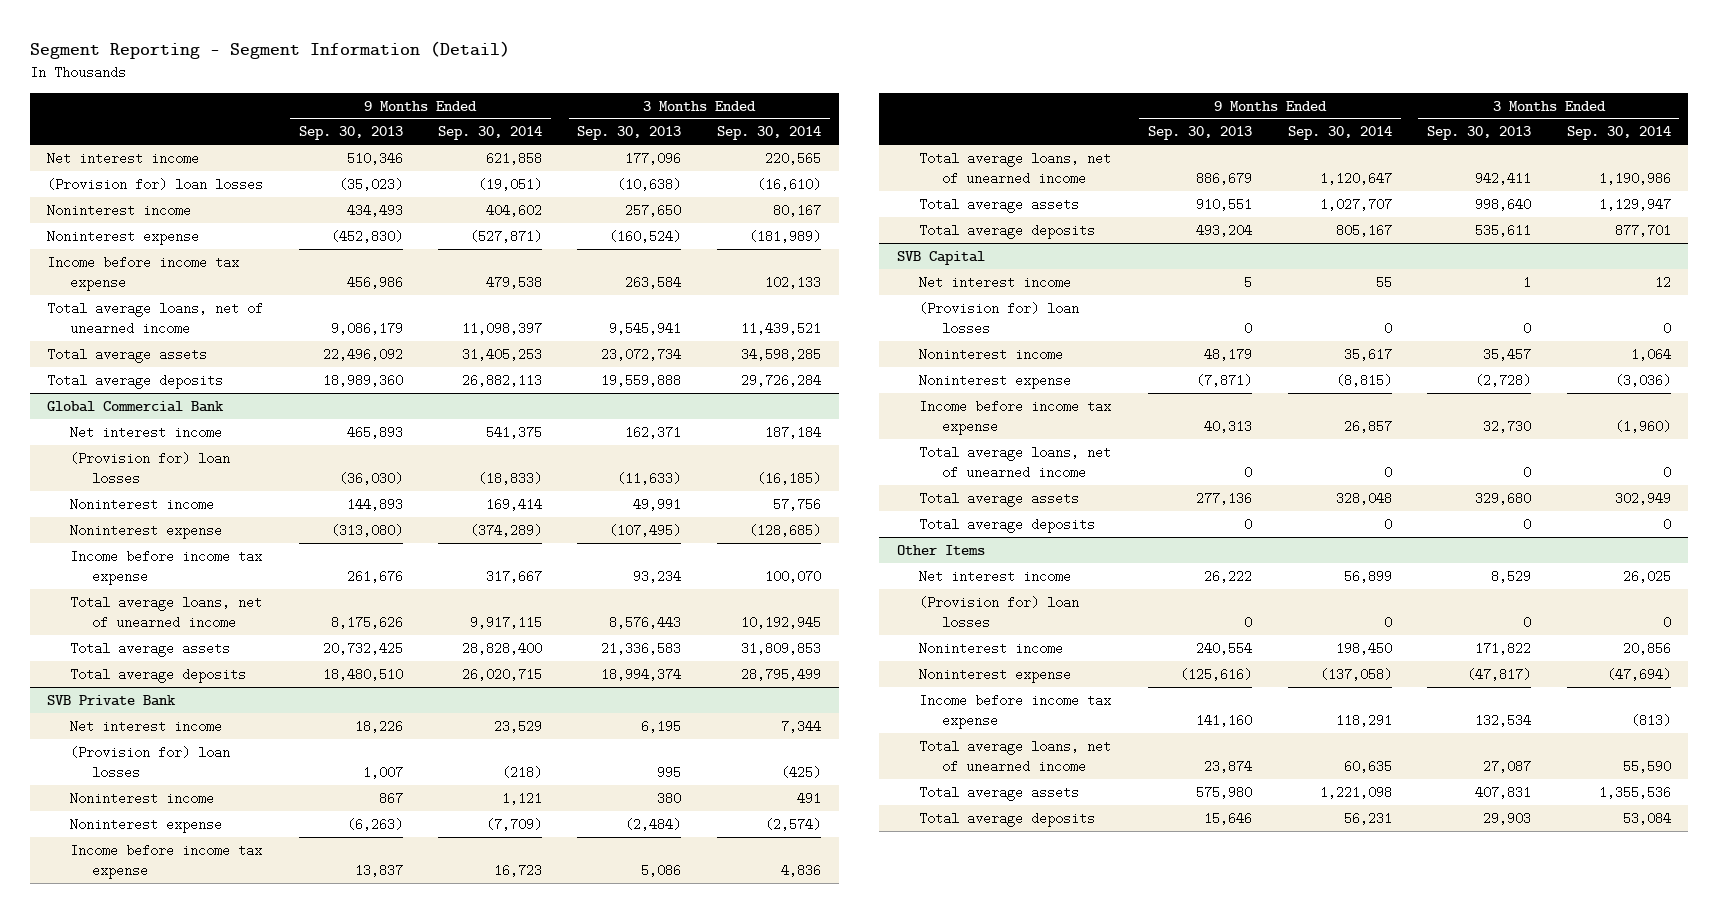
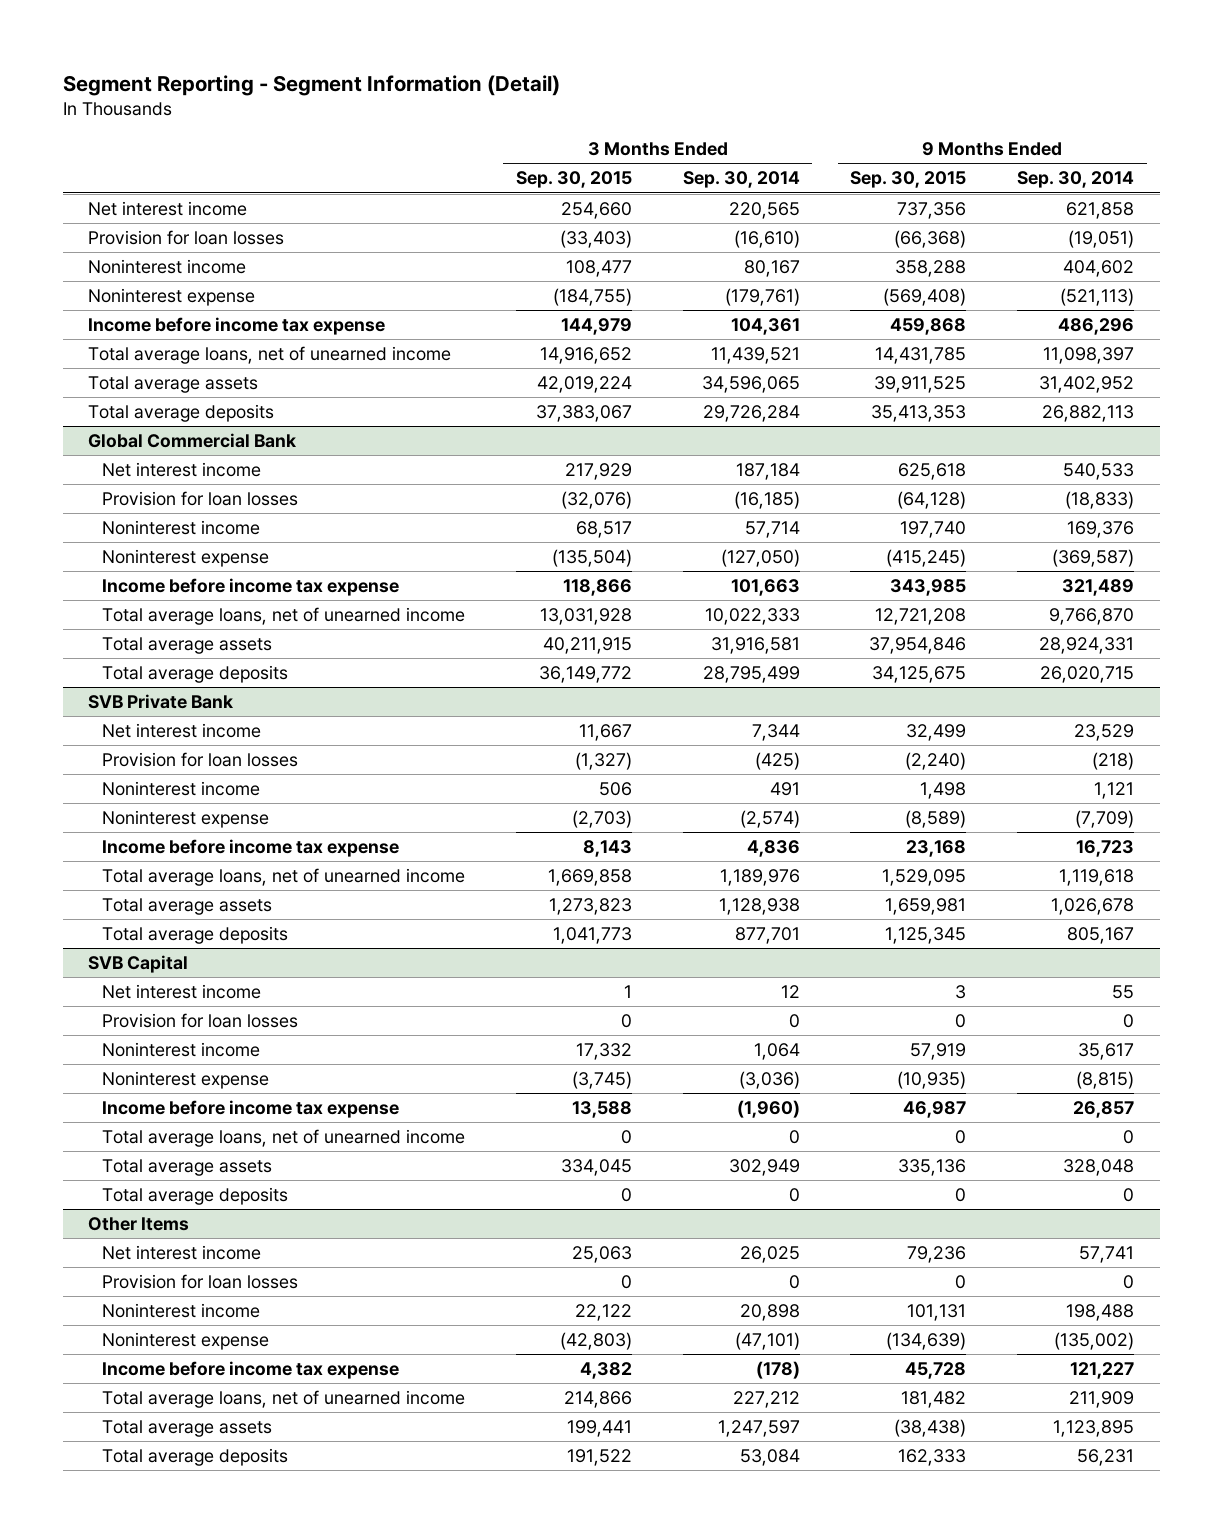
[298,126,403,141] Sep. 30, 2013 -> none
[577,126,682,141] Sep. 30, 2013 -> none
none -> [515,171,632,189] Sep. 30, 2015
none -> [850,171,967,189] Sep. 30, 2015
[47,177,264,191] (Provision for) loan losses -> [87,230,284,246] Provision for loan losses
[470,229,543,243] (527,871) -> [1060,288,1135,307] (521,113)
[748,229,821,243] (181,989) -> [724,288,800,307] (179,761)
[486,275,543,289] 479,538 -> [1058,318,1135,336] 486,296
[764,275,821,289] 102,133 -> [730,318,800,336] 104,361
[462,347,543,361] 31,405,253 -> [1039,376,1135,394] 31,402,952
[740,347,821,361] 34,598,285 -> [701,376,800,394] 34,596,065
[486,425,543,439] 541,375 -> [1063,463,1135,481] 540,533
[69,451,230,485] (Provision for) loan losses -> [101,491,298,507] Provision for loan losses
[486,497,543,511] 169,414 -> [1067,521,1135,539] 169,376
[772,497,821,511] 57,756 -> [744,521,800,539] 57,714
[470,523,543,537] (374,289) -> [1052,549,1135,568] (369,587)
[748,523,821,537] (128,685) -> [720,549,800,568] (127,050)
[486,569,543,583] 317,667 -> [1062,579,1135,597] 321,489
[764,569,821,583] 100,070 -> [730,579,800,597] 101,663
[470,615,543,629] 9,917,115 -> [1049,608,1135,626] 9,766,870
[740,615,821,629] 10,192,945 -> [704,608,800,626] 10,022,333
[462,641,543,655] 28,828,400 -> [1039,637,1135,655] 28,924,331
[740,641,821,655] 31,809,853 -> [710,637,800,655] 31,916,581
[69,745,230,779] (Provision for) loan losses -> [101,752,298,768] Provision for loan losses
[1319,171,1392,185] 1,120,647 -> [1059,869,1135,887] 1,119,618
[1598,171,1671,185] 1,190,986 -> [719,869,800,887] 1,189,976
[1319,197,1392,211] 1,027,707 -> [1051,898,1135,916] 1,026,678
[1598,197,1671,211] 1,129,947 -> [718,898,800,916] 1,128,938
[919,301,1080,335] (Provision for) loan losses -> [101,1013,298,1029] Provision for loan losses
[1343,569,1392,583] 56,899 -> [1079,1246,1135,1264] 57,741
[919,595,1080,629] (Provision for) loan losses -> [101,1274,298,1290] Provision for loan losses
[1335,641,1392,655] 198,450 -> [1066,1304,1135,1322] 198,488
[1622,641,1671,655] 20,856 -> [739,1304,800,1322] 20,898
[1319,667,1392,681] (137,058) -> [1054,1332,1135,1351] (135,002)
[1606,667,1671,681] (47,694) -> [734,1332,800,1351] (47,101)
[1335,713,1392,727] 118,291 -> [1070,1362,1135,1380] 121,227
[1630,713,1671,727] (813) -> [755,1361,800,1380] (178)
[1343,759,1392,773] 60,635 -> [1069,1391,1135,1409] 211,909
[1622,759,1671,773] 55,590 -> [732,1391,800,1409] 227,212
[1319,785,1392,799] 1,221,098 -> [1053,1420,1135,1438] 1,123,895
[1598,785,1671,799] 1,355,536 -> [717,1420,800,1438] 1,247,597

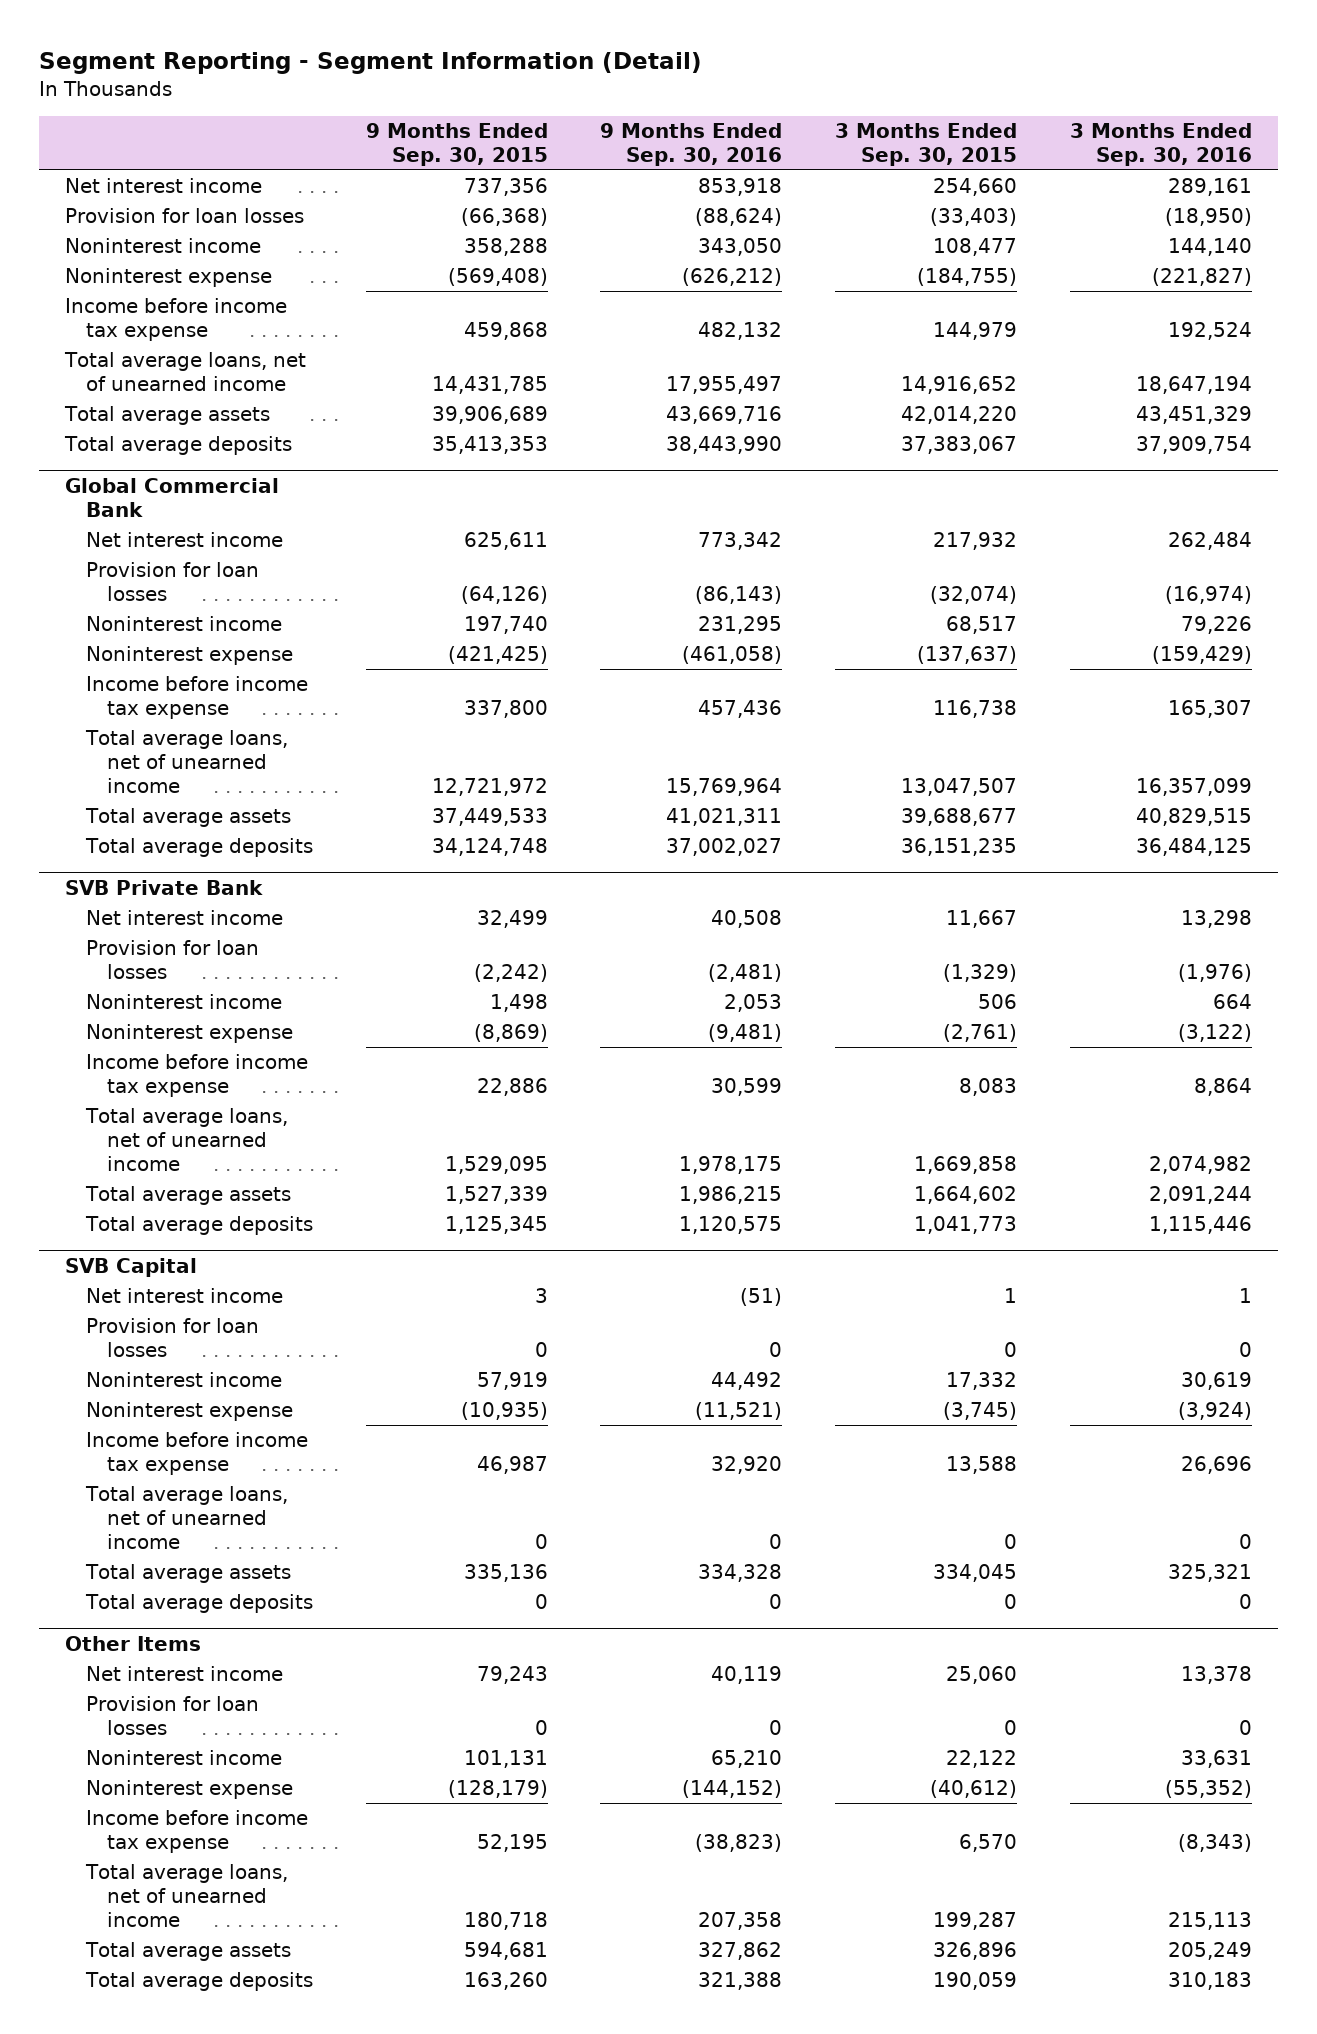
[682,171,800,189] Sep. 30, 2014 -> none
[1017,171,1135,189] Sep. 30, 2014 -> none
none -> [600,122,783,166] 9 Months Ended Sep. 30, 2016
none -> [1069,122,1252,166] 3 Months Ended Sep. 30, 2016
[536,376,632,394] 42,019,224 -> [900,406,1017,425] 42,014,220
[874,376,967,394] 39,911,525 -> [431,406,548,425] 39,906,689
[564,463,632,481] 217,929 -> [932,532,1017,551] 217,932
[898,463,967,481] 625,618 -> [463,532,548,551] 625,611
[560,491,632,510] (32,076) -> [929,586,1017,605] (32,074)
[897,491,967,510] (64,128) -> [460,586,548,605] (64,126)
[551,549,632,568] (135,504) -> [916,646,1017,665] (137,637)
[886,549,967,568] (415,245) -> [447,646,548,665] (421,425)
[562,579,632,597] 118,866 -> [932,700,1017,719] 116,738
[890,579,967,597] 343,985 -> [463,700,548,719] 337,800
[539,608,632,626] 13,031,928 -> [900,778,1017,797] 13,047,507
[875,608,967,626] 12,721,208 -> [431,778,548,797] 12,721,972
[542,637,632,655] 40,211,915 -> [900,808,1017,827] 39,688,677
[869,637,967,655] 37,954,846 -> [431,808,548,827] 37,449,533
[538,666,632,684] 36,149,772 -> [900,838,1017,857] 36,151,235
[872,666,967,684] 34,125,675 -> [431,838,548,857] 34,124,748
[574,752,632,771] (1,327) -> [942,964,1017,983] (1,329)
[905,752,967,771] (2,240) -> [473,964,548,983] (2,242)
[571,810,632,829] (2,703) -> [942,1024,1017,1043] (2,761)
[905,810,967,829] (8,589) -> [473,1024,548,1043] (8,869)
[582,840,632,858] 8,143 -> [958,1078,1017,1097] 8,083
[906,840,967,858] 23,168 -> [476,1078,548,1097] 22,886
[548,898,632,916] 1,273,823 -> [913,1186,1017,1205] 1,664,602
[885,898,967,916] 1,659,981 -> [444,1186,548,1205] 1,527,339
[571,1246,632,1264] 25,063 -> [945,1666,1017,1685] 25,060
[907,1246,967,1264] 79,236 -> [476,1666,548,1685] 79,243
[559,1332,632,1351] (42,803) -> [929,1780,1017,1799] (40,612)
[886,1332,967,1351] (134,639) -> [447,1780,548,1799] (128,179)
[579,1362,632,1380] 4,382 -> [958,1834,1017,1853] 6,570
[905,1362,967,1380] 45,728 -> [476,1834,548,1853] 52,195
[563,1391,632,1409] 214,866 -> [932,1912,1017,1931] 199,287
[901,1391,967,1409] 181,482 -> [463,1912,548,1931] 180,718
[566,1420,632,1438] 199,441 -> [932,1942,1017,1961] 326,896
[894,1419,967,1438] (38,438) -> [463,1942,548,1961] 594,681
[566,1449,632,1467] 191,522 -> [932,1972,1017,1991] 190,059
[898,1449,967,1467] 162,333 -> [463,1972,548,1991] 163,260

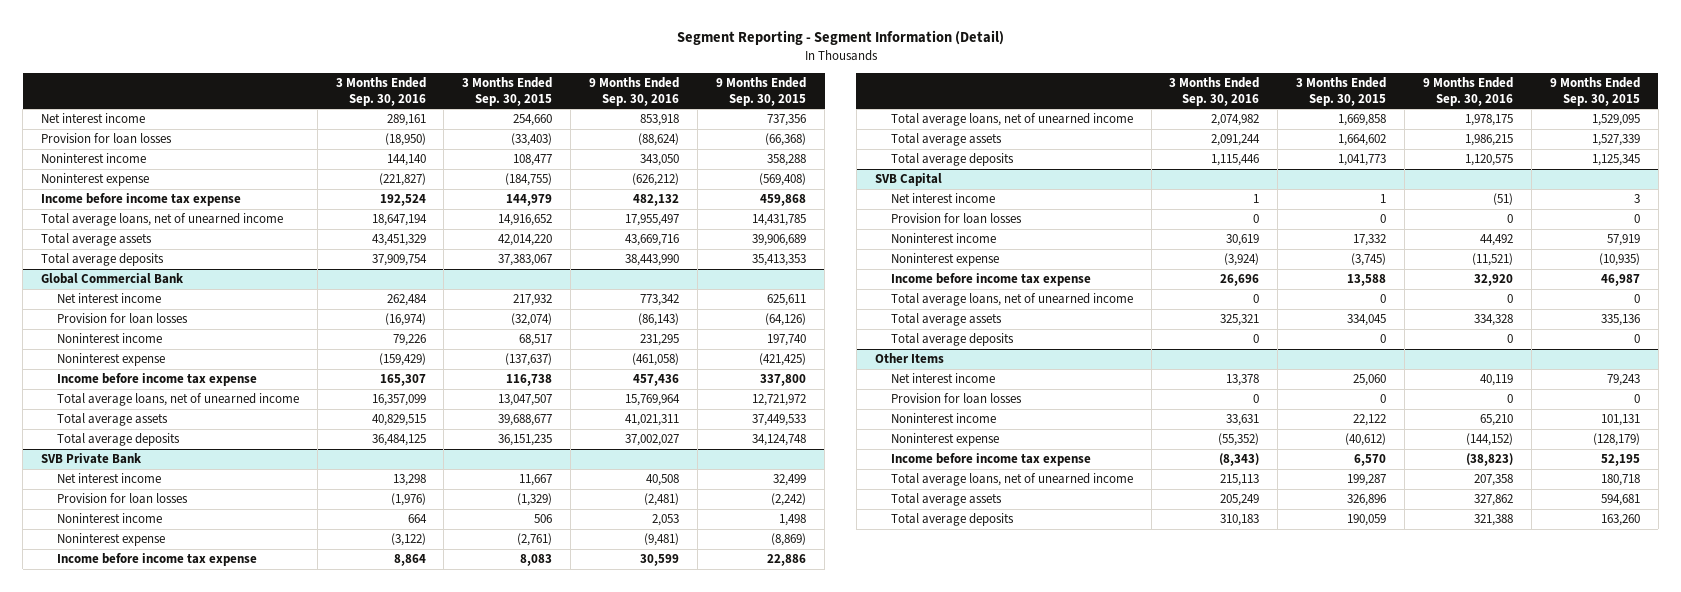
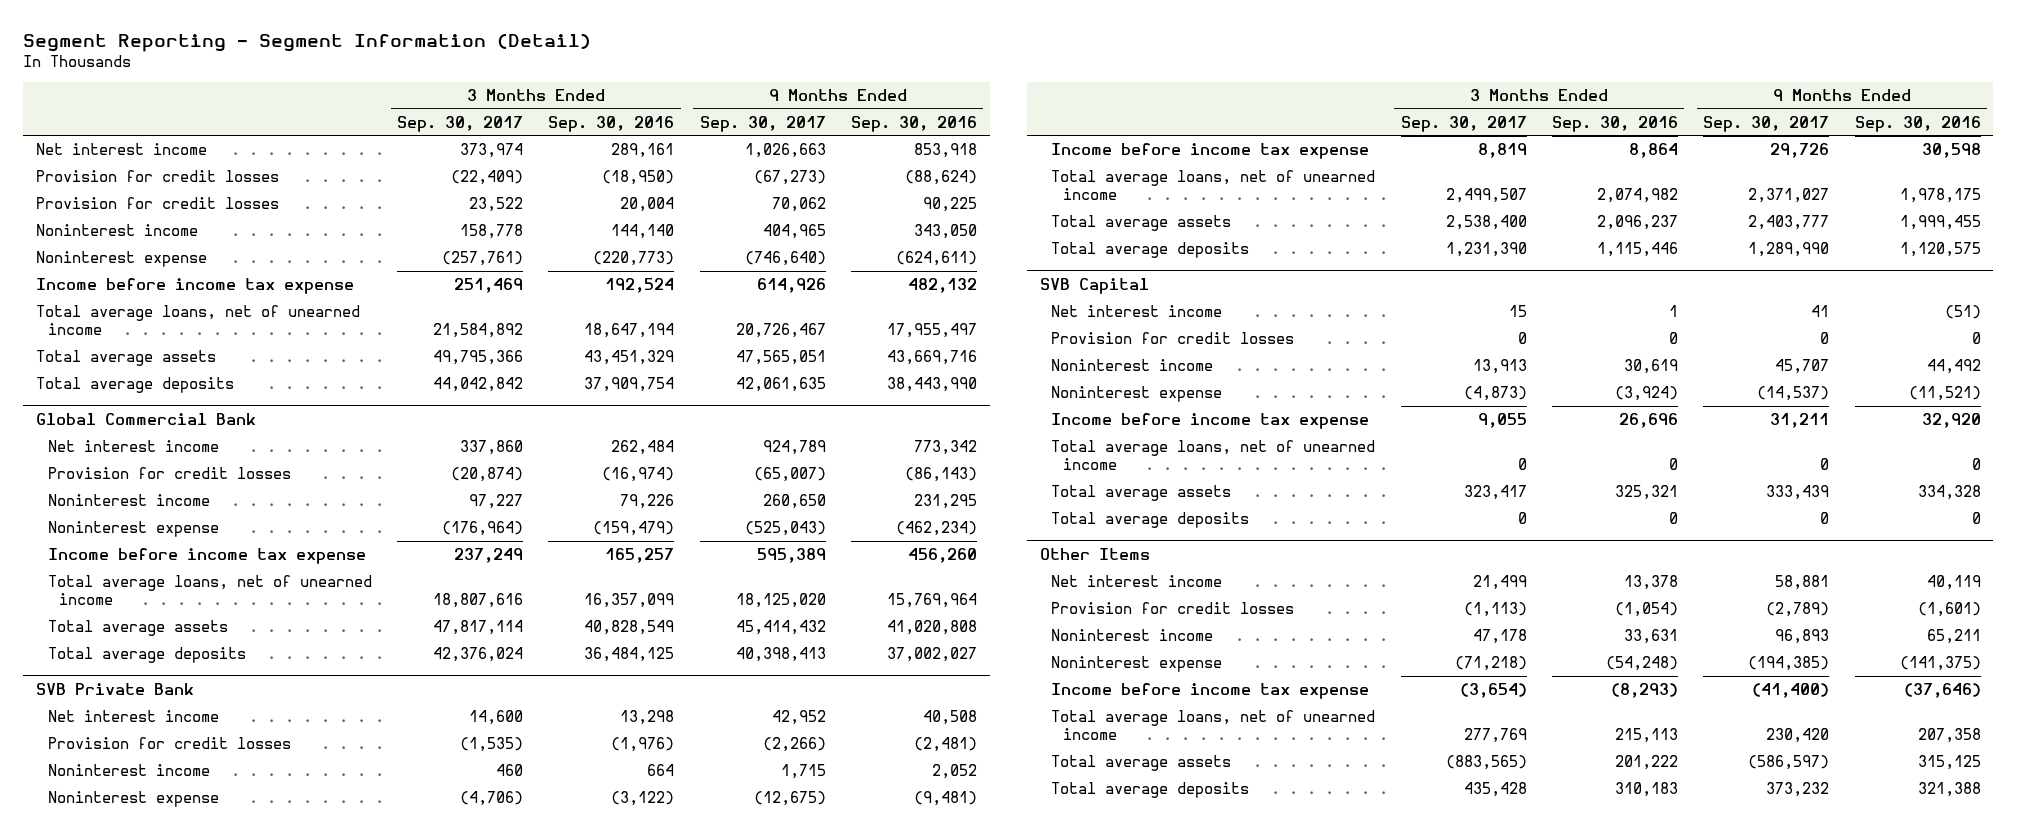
[462,76,553,106] 3 Months Ended Sep. 30, 2015 -> none
[716,76,807,106] 9 Months Ended Sep. 30, 2015 -> none
none -> [396,115,523,132] Sep. 30, 2017
none -> [699,115,826,132] Sep. 30, 2017
[41,133,173,145] Provision for loan losses -> [36,170,280,183] Provision for credit losses
none -> [36,197,280,210] Provision for credit losses
[378,173,426,187] (221,827) -> [593,251,675,267] (220,773)
[632,173,680,187] (626,212) -> [895,251,977,267] (624,611)
[56,313,188,325] Provision for loan losses -> [47,467,291,480] Provision for credit losses
[378,353,426,367] (159,429) -> [593,521,675,537] (159,479)
[632,353,680,367] (461,058) -> [895,521,977,537] (462,234)
[379,374,426,387] 165,307 -> [605,548,675,564] 165,257
[633,374,680,387] 457,436 -> [907,548,977,564] 456,260
[371,414,426,427] 40,829,515 -> [584,620,675,636] 40,828,549
[625,414,680,427] 41,021,311 -> [886,620,977,636] 41,020,808
[56,493,188,505] Provision for loan losses -> [47,737,291,750] Provision for credit losses
[652,514,680,527] 2,053 -> [931,764,977,780] 2,052
[640,554,680,567] 30,599 -> [1921,143,1981,159] 30,598
[1211,134,1261,147] 2,091,244 -> [1596,215,1678,231] 2,096,237
[1465,134,1514,147] 1,986,215 -> [1899,215,1981,231] 1,999,455
[890,213,1022,225] Provision for loan losses -> [1051,332,1295,345] Provision for credit losses
[890,393,1022,405] Provision for loan losses -> [1051,602,1295,615] Provision for credit losses
[1253,394,1260,404] 0 -> [1614,602,1678,618] (1,054)
[1507,394,1514,404] 0 -> [1917,602,1981,618] (1,601)
[1480,414,1514,427] 65,210 -> [1926,629,1981,645] 65,211
[1218,433,1260,447] (55,352) -> [1605,656,1678,672] (54,248)
[1466,433,1514,447] (144,152) -> [1899,656,1981,672] (141,375)
[1219,453,1260,467] (8,343) -> [1610,683,1678,699] (8,293)
[1466,453,1514,467] (38,823) -> [1903,683,1981,699] (37,646)
[1220,494,1260,507] 205,249 -> [1614,755,1678,771] 201,222
[1474,494,1514,507] 327,862 -> [1917,755,1981,771] 315,125

